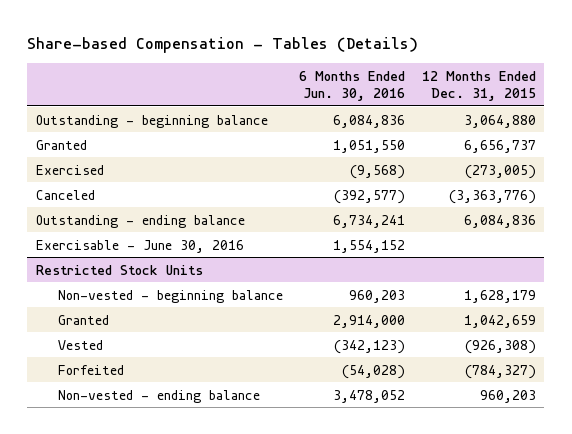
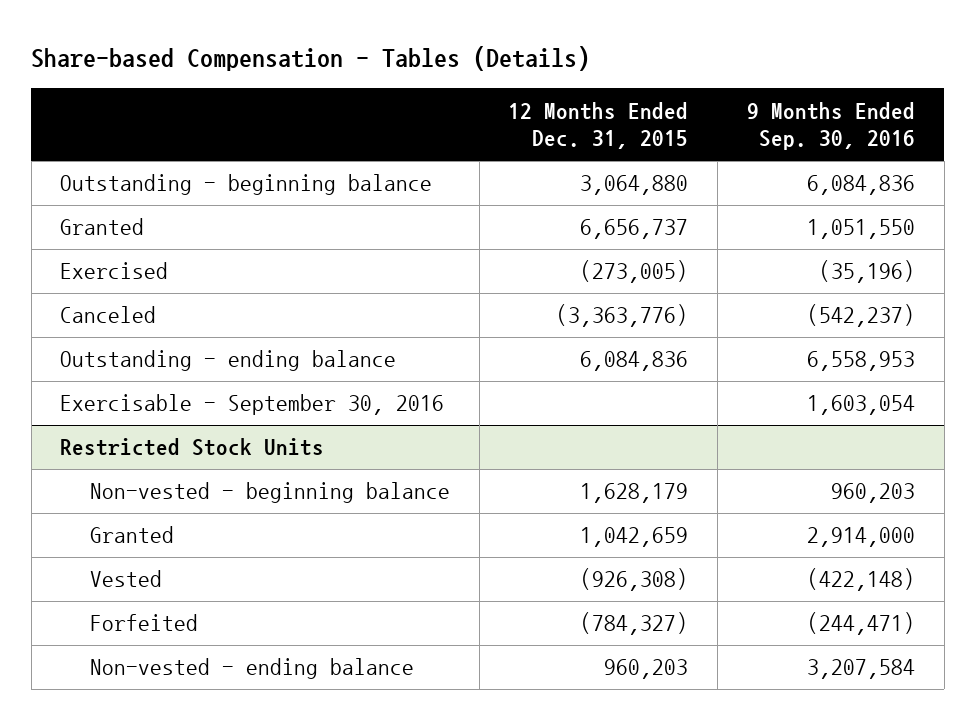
[299,70,406,101] 6 Months Ended Jun. 30, 2016 -> none
none -> [746,101,915,151] 9 Months Ended Sep. 30, 2016
[35,239,244,253] Exercisable - June 30, 2016 -> [60,394,445,416] Exercisable - September 30, 2016

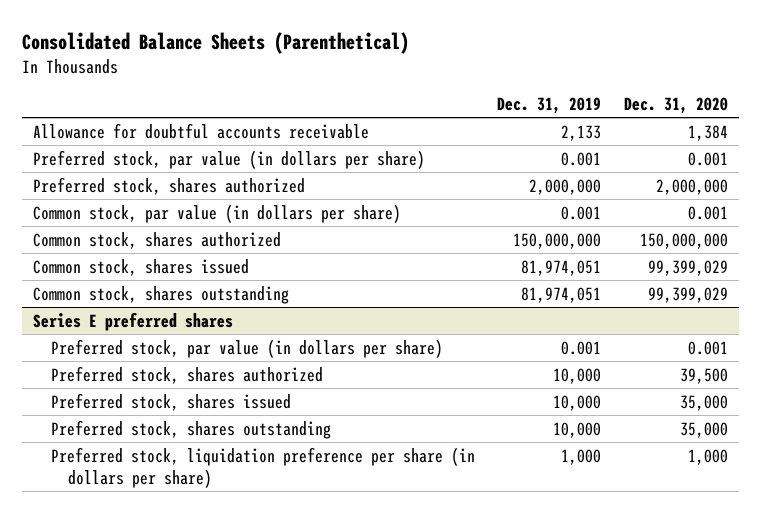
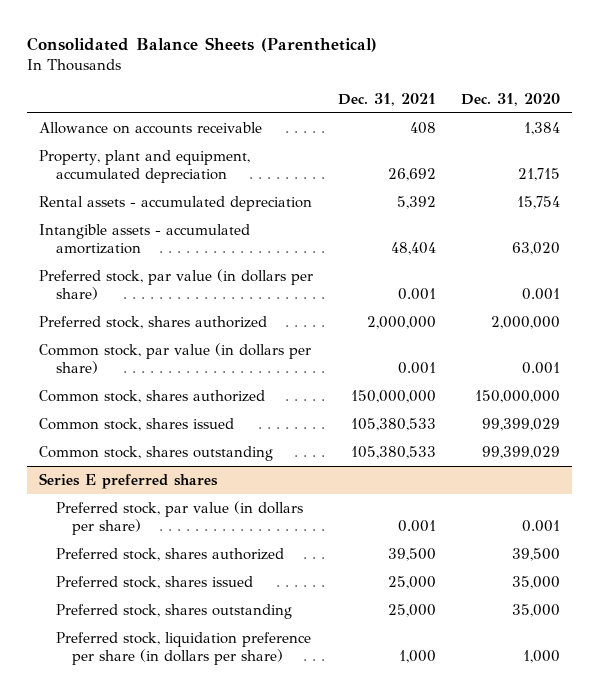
[497,97,602,115] Dec. 31, 2019 -> none
none -> [337,93,436,107] Dec. 31, 2021
[33,122,370,139] Allowance for doubtful accounts receivable -> [39,122,263,135] Allowance on accounts receivable
none -> [39,150,251,183] Property, plant and equipment, accumulated depreciation
none -> [39,196,313,212] Rental assets - accumulated depreciation
none -> [39,224,251,254] Intangible assets - accumulated amortization

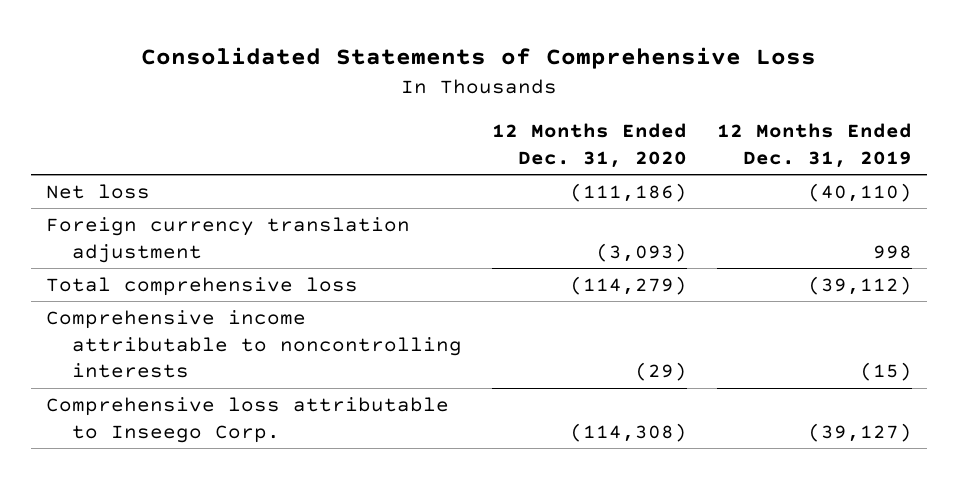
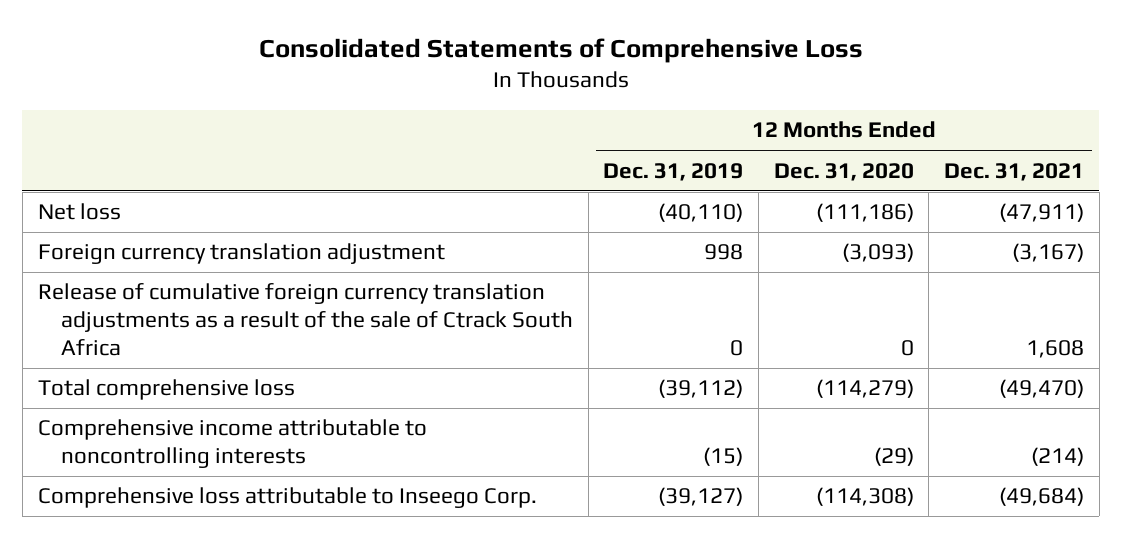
none -> [944,162,1085,181] Dec. 31, 2021
none -> [37,283,574,357] Release of cumulative foreign currency translation adjustments as a result of the sale of Ctrack South Africa

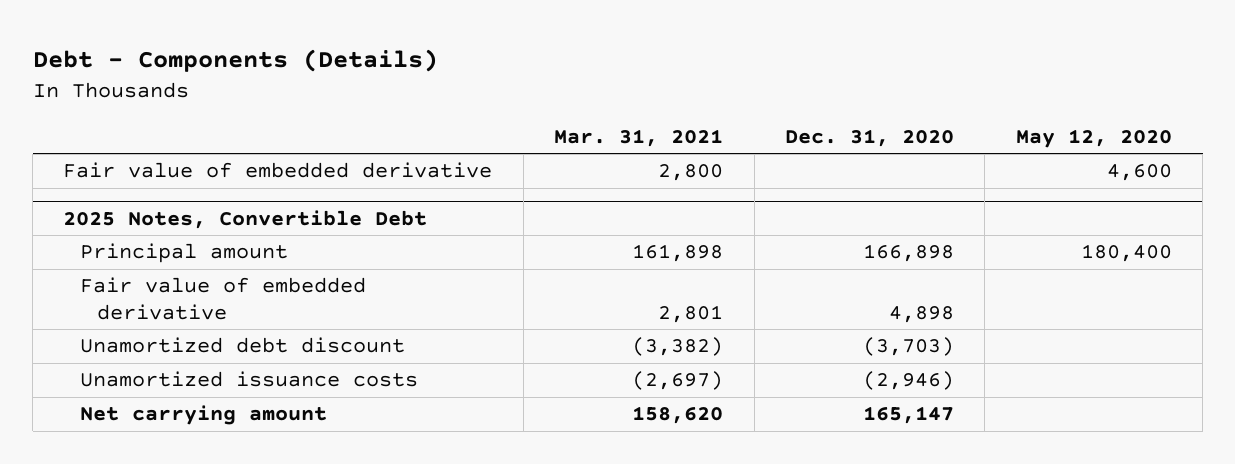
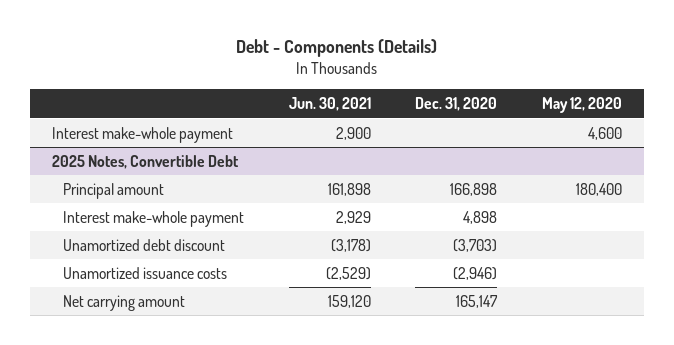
[554,128,724,147] Mar. 31, 2021 -> none
none -> [288,97,371,112] Jun. 30, 2021
[63,162,493,179] Fair value of embedded derivative -> [51,126,233,143] Interest make-whole payment
[80,277,367,320] Fair value of embedded derivative -> [62,210,244,227] Interest make-whole payment

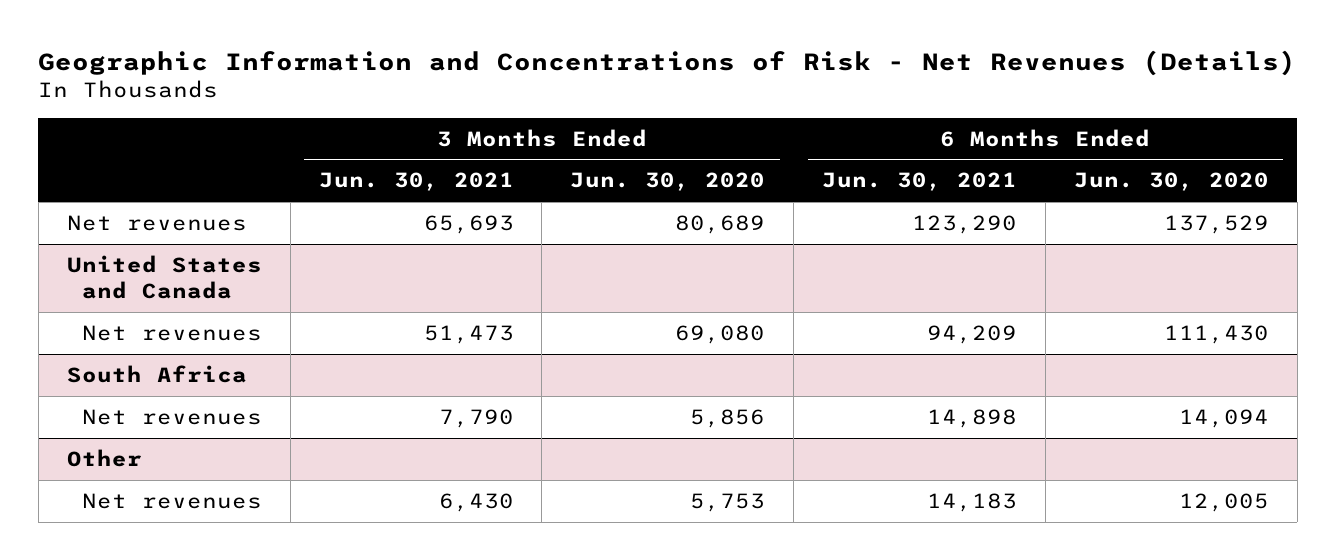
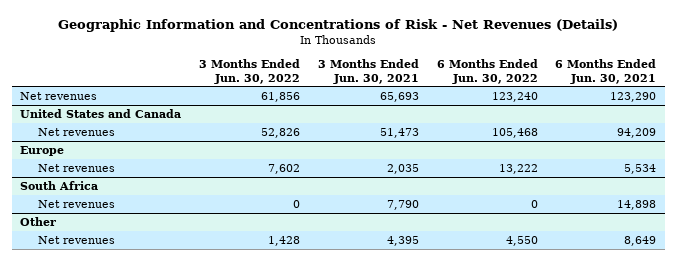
[570,172,766,192] Jun. 30, 2020 -> none
[1073,172,1269,192] Jun. 30, 2020 -> none
none -> [199,58,301,84] 3 Months Ended Jun. 30, 2022
none -> [436,58,538,84] 6 Months Ended Jun. 30, 2022
none -> [20,145,65,156] Europe
none -> [37,163,115,172] Net revenues
[438,492,514,512] 6,430 -> [386,235,419,246] 4,395
[927,492,1018,512] 14,183 -> [624,235,657,246] 8,649

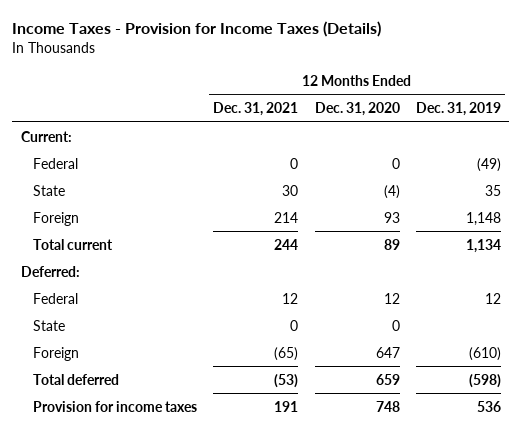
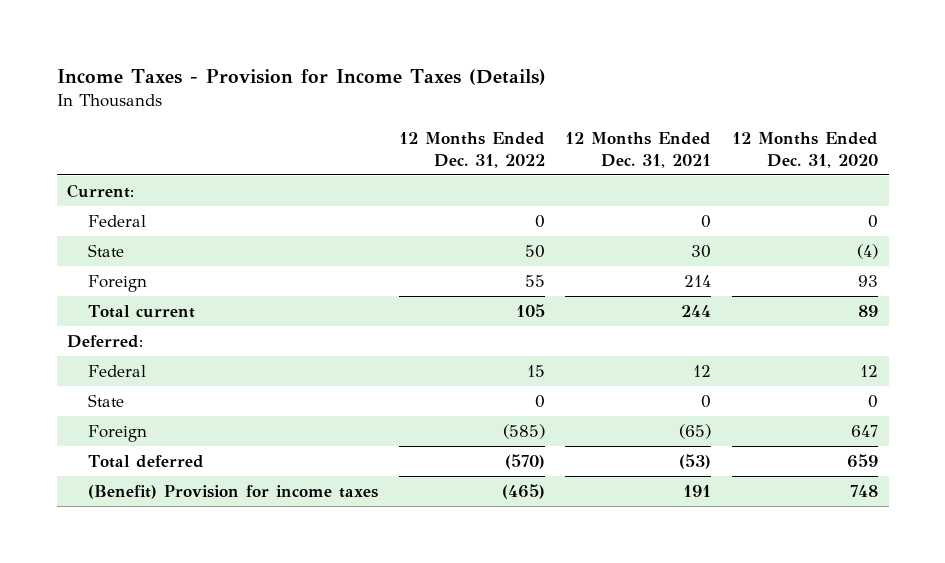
[416,102,502,117] Dec. 31, 2019 -> none
none -> [398,132,545,168] 12 Months Ended Dec. 31, 2022
[32,400,197,412] Provision for income taxes -> [87,485,378,500] (Benefit) Provision for income taxes

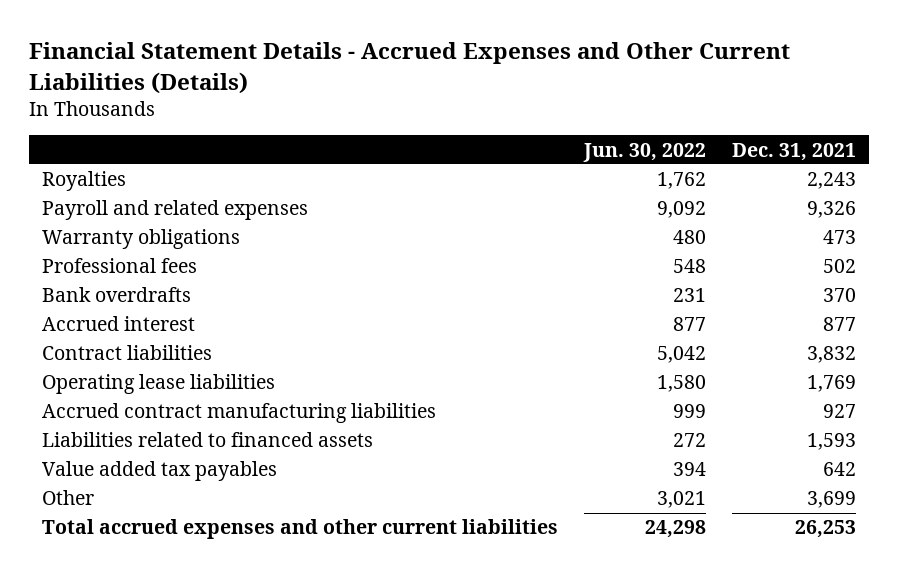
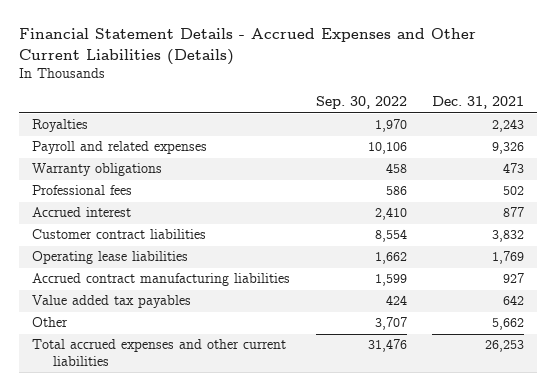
[583,142,707,162] Jun. 30, 2022 -> none
none -> [315,96,407,110] Sep. 30, 2022
[42,287,192,303] Bank overdrafts -> none
[42,345,213,361] Contract liabilities -> [31,229,206,240] Customer contract liabilities
[42,432,374,448] Liabilities related to financed assets -> none
[807,491,857,509] 3,699 -> [492,318,525,331] 5,662

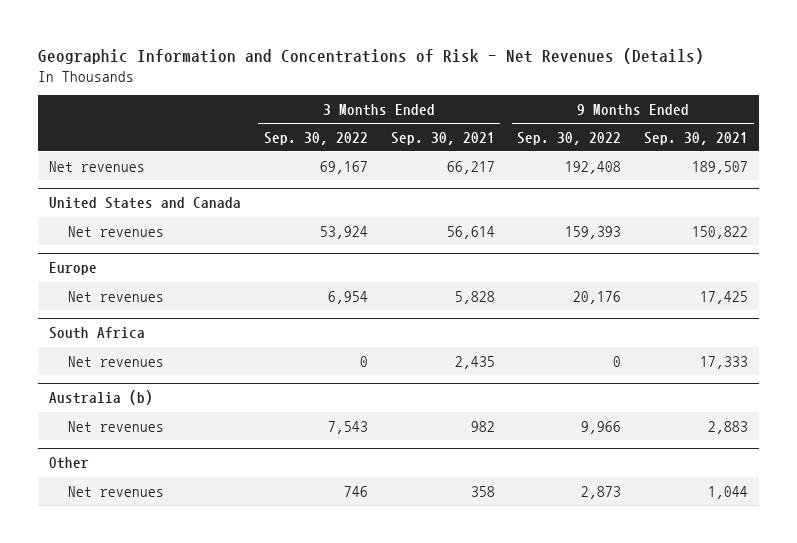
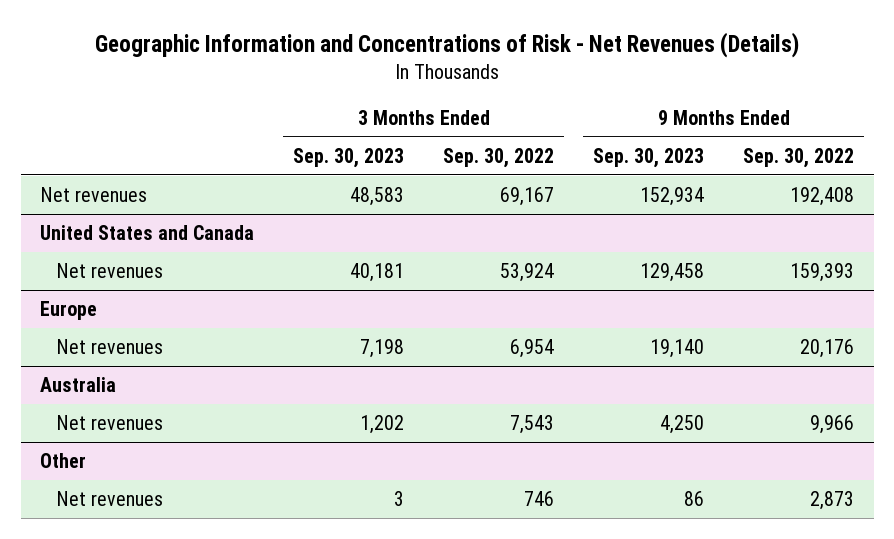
[390,131,495,145] Sep. 30, 2021 -> none
[643,131,748,145] Sep. 30, 2021 -> none
none -> [293,147,405,168] Sep. 30, 2023
none -> [593,147,705,168] Sep. 30, 2023
[49,327,146,340] South Africa -> none
[67,355,164,367] Net revenues -> none
[49,390,154,406] Australia (b) -> [40,377,117,393] Australia

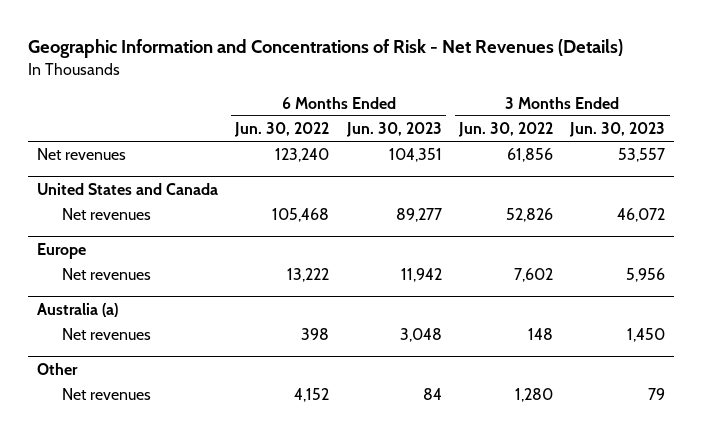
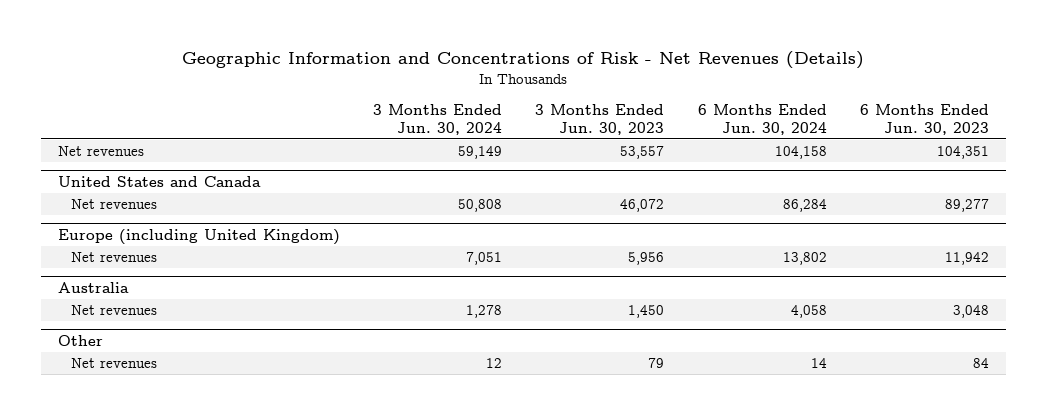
[234,122,330,138] Jun. 30, 2022 -> none
[458,122,554,138] Jun. 30, 2022 -> none
none -> [372,104,502,136] 3 Months Ended Jun. 30, 2024
none -> [697,104,827,136] 6 Months Ended Jun. 30, 2024
[37,242,87,259] Europe -> none
none -> [57,228,340,245] Europe (including United Kingdom)
[37,302,119,317] Australia (a) -> [57,281,129,293] Australia

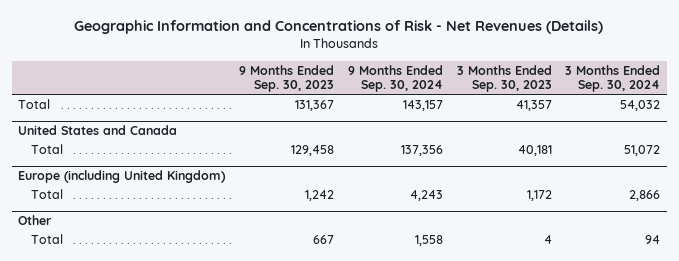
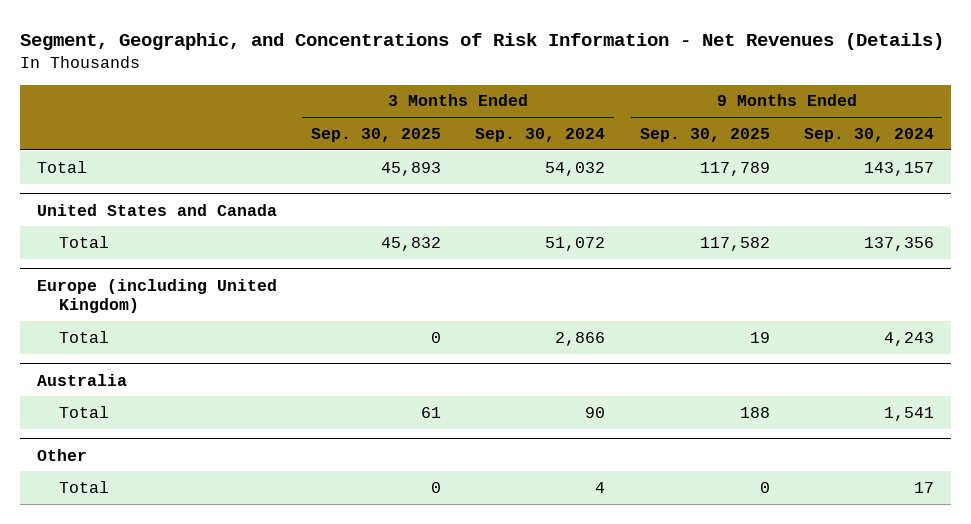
[74,20,604,35] Geographic Information and Concentrations of Risk - Net Revenues (Details) -> [19,32,944,50] Segment, Geographic, and Concentrations of Risk Information - Net Revenues (Details)
[239,64,335,93] 9 Months Ended Sep. 30, 2023 -> none
[456,64,552,93] 3 Months Ended Sep. 30, 2023 -> none
none -> [311,128,442,143] Sep. 30, 2025
none -> [639,128,770,143] Sep. 30, 2025
none -> [36,373,127,386] Australia
none -> [59,405,110,418] Total
[414,234,443,246] 1,558 -> [913,481,934,493] 17
[645,234,661,244] 94 -> [595,481,606,493] 4

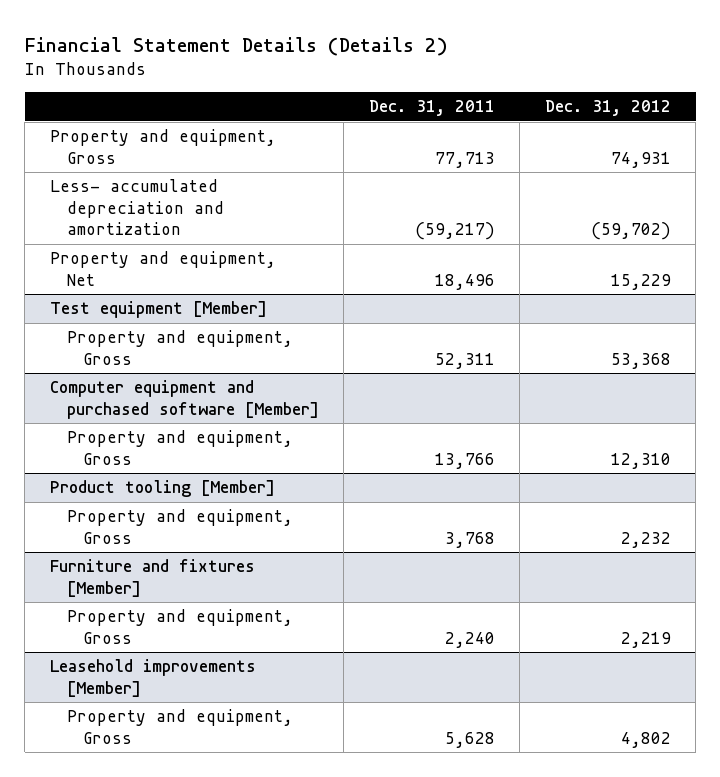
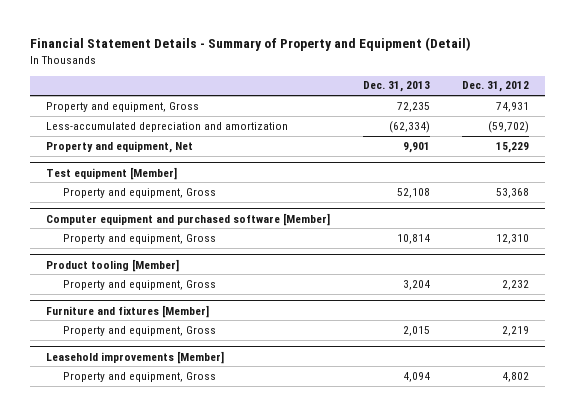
[24,36,448,56] Financial Statement Details (Details 2) -> [30,37,472,52] Financial Statement Details - Summary of Property and Equipment (Detail)
[368,100,495,117] Dec. 31, 2011 -> none
none -> [362,81,430,93] Dec. 31, 2013
[49,179,224,235] Less- accumulated depreciation and amortization -> [46,121,289,132] Less-accumulated depreciation and amortization

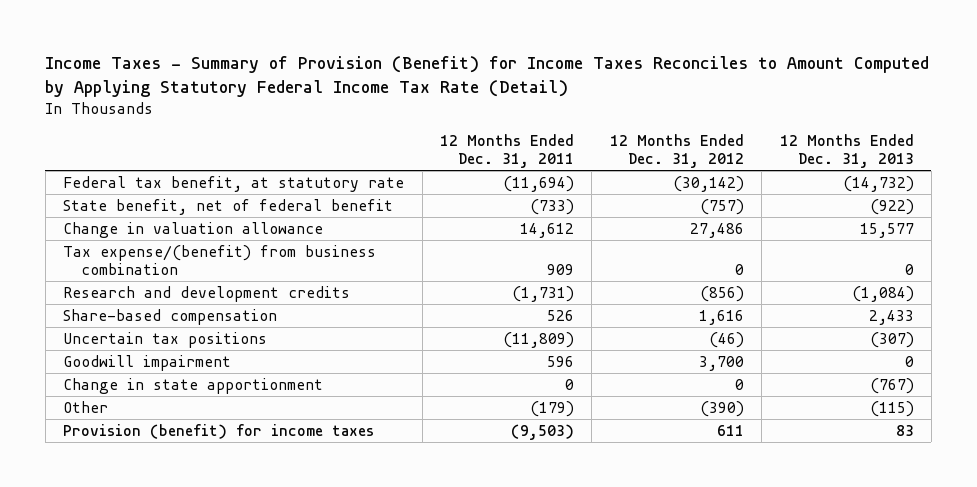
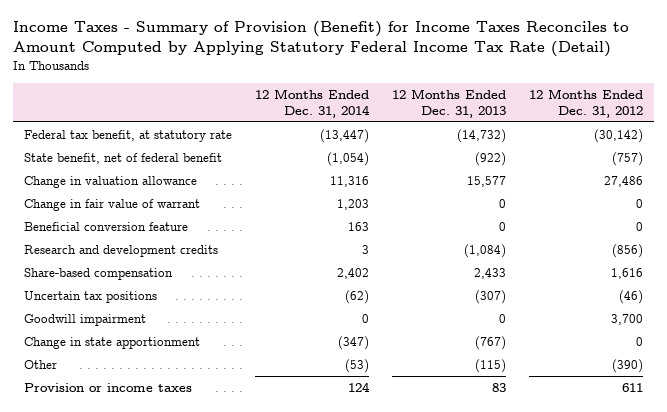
[439,133,574,168] 12 Months Ended Dec. 31, 2011 -> none
none -> [254,88,370,118] 12 Months Ended Dec. 31, 2014
[63,244,377,276] Tax expense/(benefit) from business combination -> [23,199,200,212] Change in fair value of warrant
none -> [23,222,188,232] Beneficial conversion feature
[63,423,375,439] Provision (benefit) for income taxes -> [23,383,192,393] Provision or income taxes

